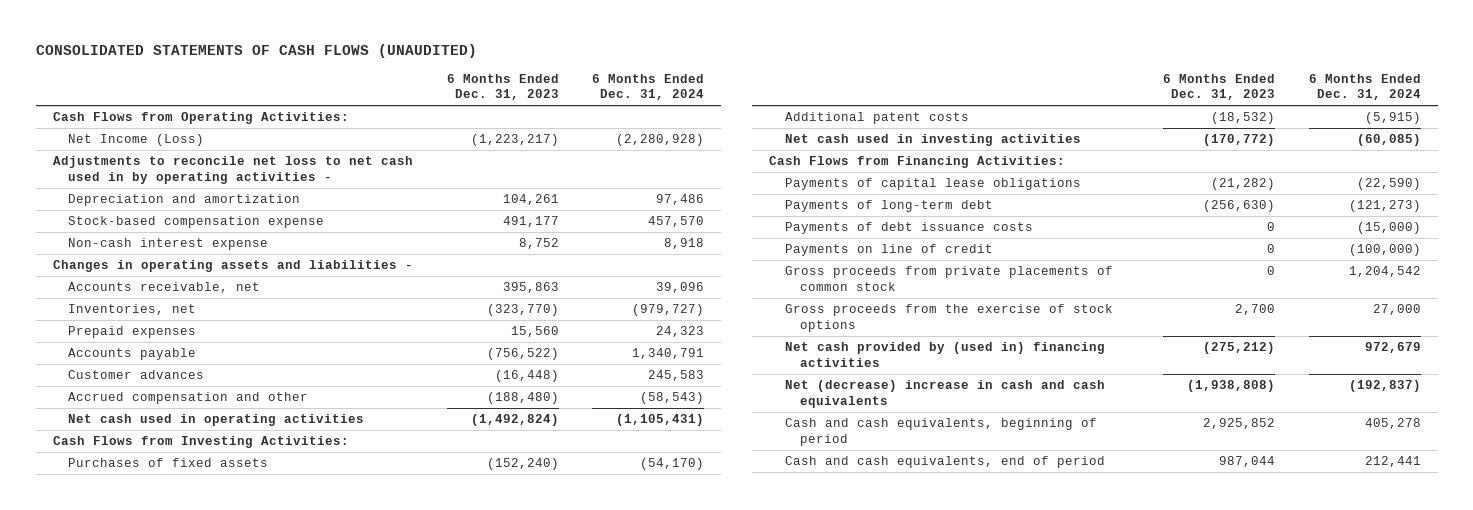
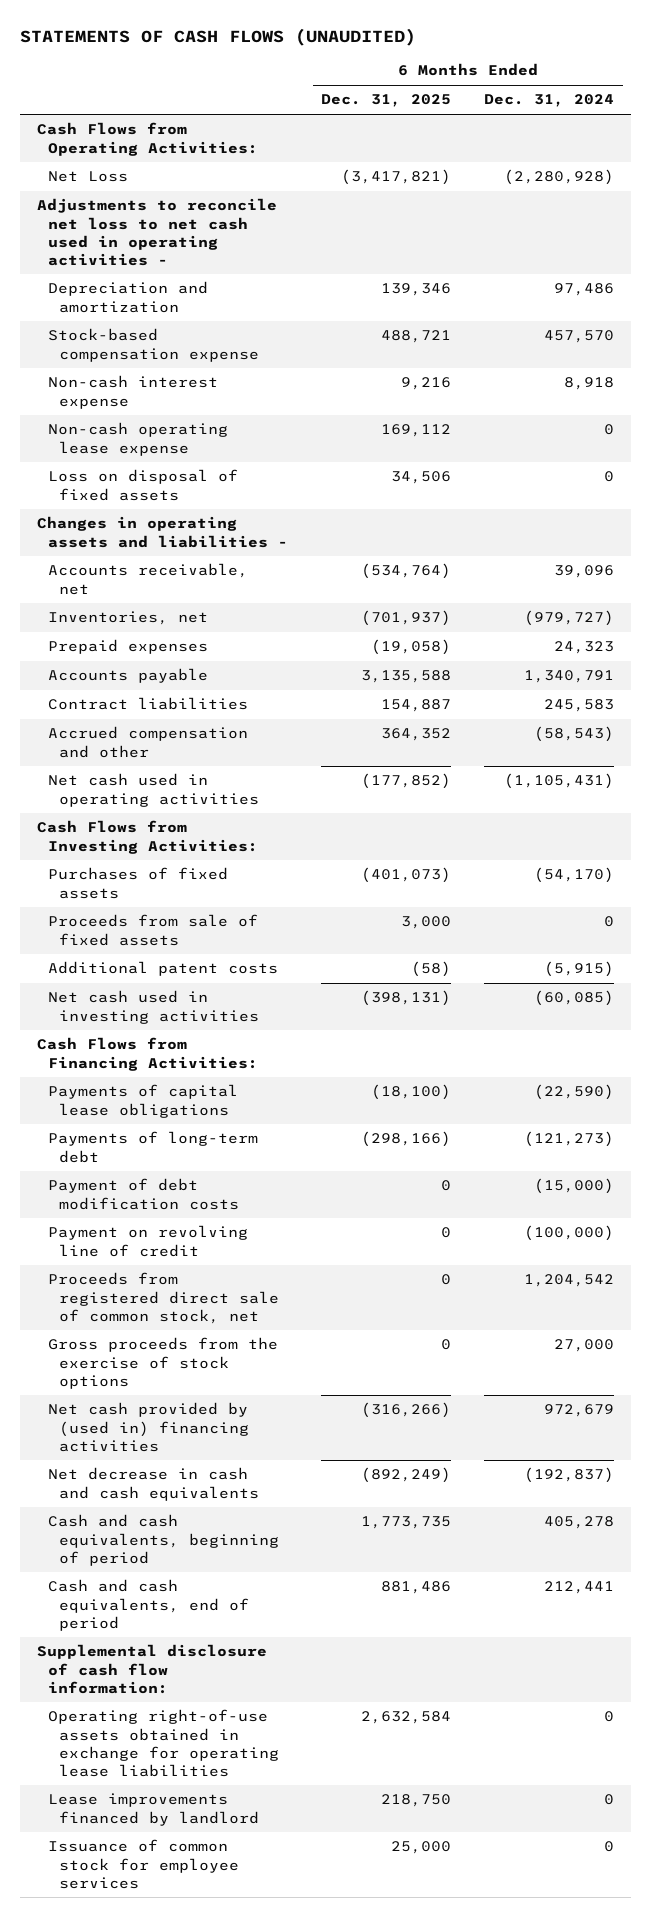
[35,44,477,59] CONSOLIDATED STATEMENTS OF CASH FLOWS (UNAUDITED) -> [20,28,417,47] STATEMENTS OF CASH FLOWS (UNAUDITED)
[446,74,559,101] 6 Months Ended Dec. 31, 2023 -> none
none -> [321,94,452,108] Dec. 31, 2025
[68,134,205,147] Net Income (Loss) -> [47,171,128,183] Net Loss
[52,156,413,184] Adjustments to reconcile net loss to net cash used in by operating activities - -> [36,198,277,266] Adjustments to reconcile net loss to net cash used in operating activities -
none -> [47,422,228,456] Non-cash operating lease expense
none -> [47,469,238,501] Loss on disposal of fixed assets
[68,370,205,380] Customer advances -> [47,697,248,711] Contract liabilities
none -> [47,914,258,946] Proceeds from sale of fixed assets
[784,222,1033,235] Payments of debt issuance costs -> [47,1178,239,1210] Payment of debt modification costs
[784,244,993,257] Payments on line of credit -> [47,1225,248,1257] Payment on revolving line of credit
[784,266,1113,291] Gross proceeds from private placements of common stock -> [47,1272,279,1324] Proceeds from registered direct sale of common stock, net
[784,380,1105,408] Net (decrease) increase in cash and cash equivalents -> [47,1467,259,1501] Net decrease in cash and cash equivalents
none -> [36,1644,267,1694] Supplemental disclosure of cash flow information:
none -> [47,1709,279,1777] Operating right-of-use assets obtained in exchange for operating lease liabilities
none -> [47,1793,259,1826] Lease improvements financed by landlord
none -> [47,1839,239,1889] Issuance of common stock for employee services

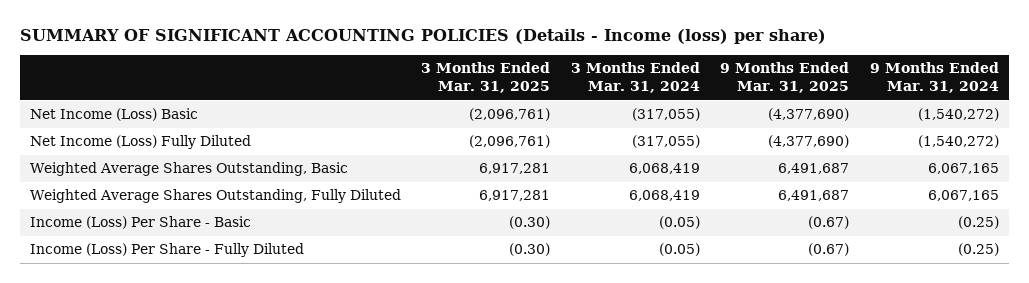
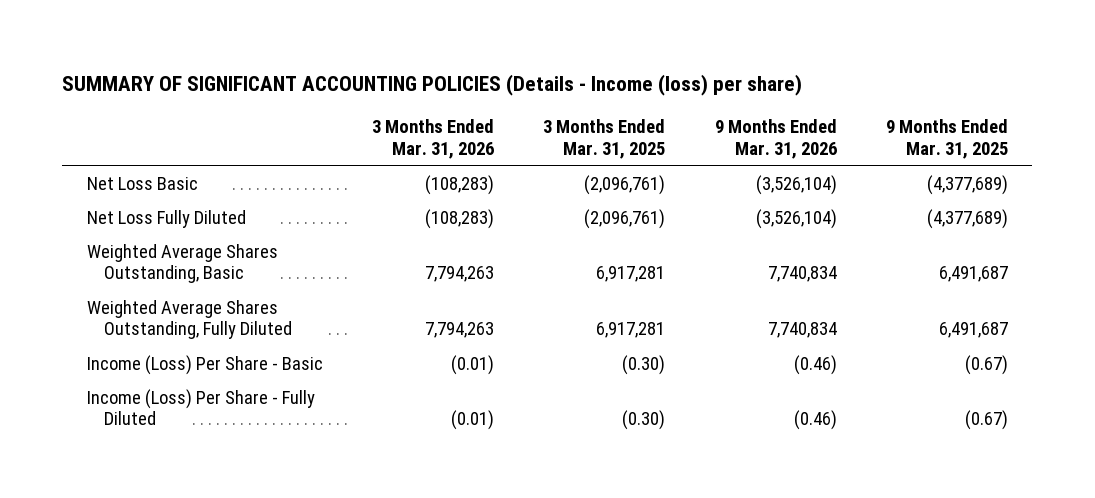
[570,62,700,94] 3 Months Ended Mar. 31, 2024 -> none
[869,62,999,94] 9 Months Ended Mar. 31, 2024 -> none
none -> [372,118,495,159] 3 Months Ended Mar. 31, 2026
none -> [714,118,837,159] 9 Months Ended Mar. 31, 2026
[29,108,198,122] Net Income (Loss) Basic -> [86,176,198,190] Net Loss Basic
[768,108,850,122] (4,377,690) -> [926,174,1008,195] (4,377,689)
[29,135,251,150] Net Income (Loss) Fully Diluted -> [86,209,246,228] Net Loss Fully Diluted
[768,135,850,149] (4,377,690) -> [926,208,1008,229] (4,377,689)

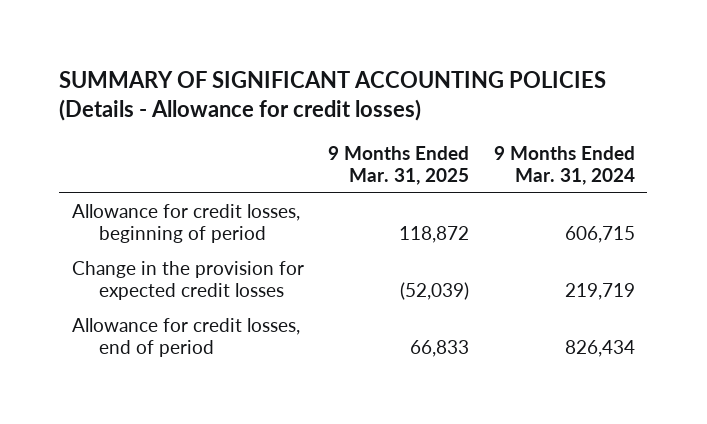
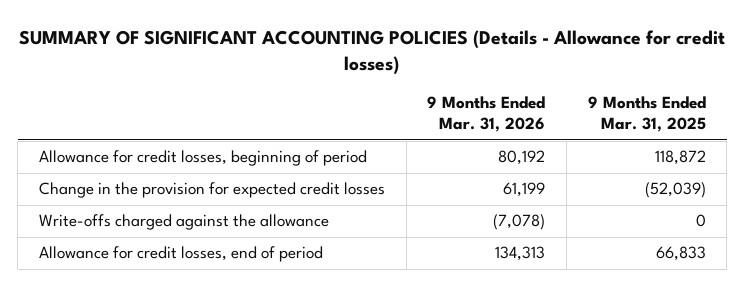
[493,146,635,185] 9 Months Ended Mar. 31, 2024 -> none
none -> [427,96,546,133] 9 Months Ended Mar. 31, 2026
none -> [38,214,329,231] Write-offs charged against the allowance

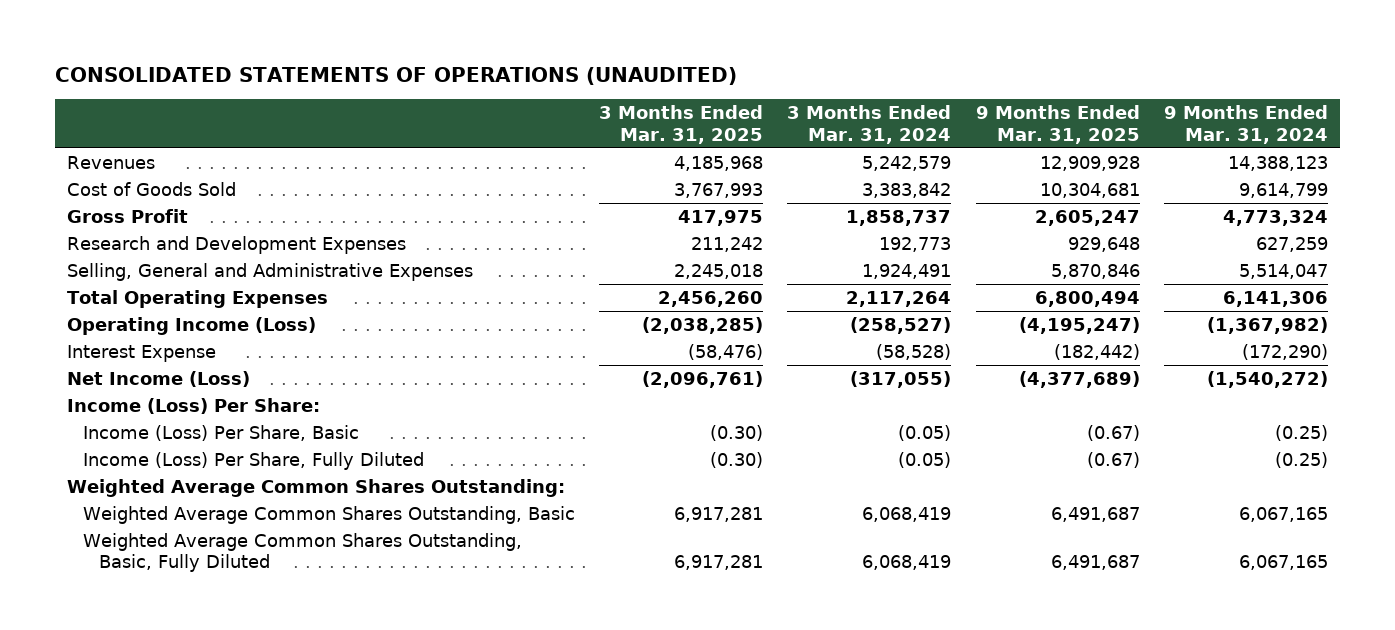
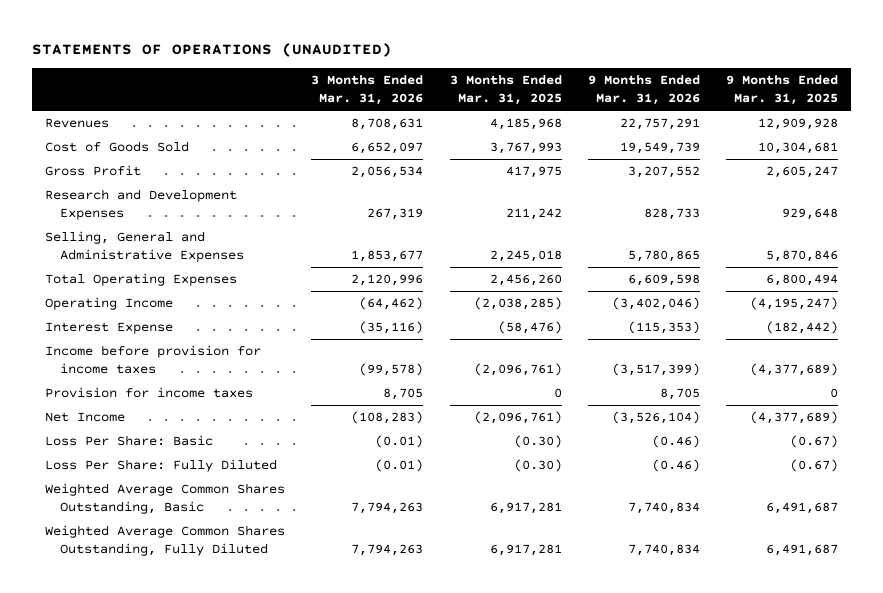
[54,66,737,85] CONSOLIDATED STATEMENTS OF OPERATIONS (UNAUDITED) -> [31,42,392,57] STATEMENTS OF OPERATIONS (UNAUDITED)
[787,104,952,144] 3 Months Ended Mar. 31, 2024 -> none
[1163,104,1328,144] 9 Months Ended Mar. 31, 2024 -> none
none -> [311,75,424,106] 3 Months Ended Mar. 31, 2026
none -> [587,75,700,106] 9 Months Ended Mar. 31, 2026
[67,316,317,335] Operating Income (Loss) -> [45,297,174,311] Operating Income
[67,397,321,414] Income (Loss) Per Share: -> none
[67,478,566,497] Weighted Average Common Shares Outstanding: -> none
none -> [45,345,262,375] Income before provision for income taxes
none -> [45,387,254,399] Provision for income taxes
[67,370,251,387] Net Income (Loss) -> [45,412,126,423] Net Income
[82,424,359,441] Income (Loss) Per Share, Basic -> [45,435,214,447] Loss Per Share: Basic
[82,451,424,470] Income (Loss) Per Share, Fully Diluted -> [45,459,278,473] Loss Per Share: Fully Diluted
[82,532,522,573] Weighted Average Common Shares Outstanding, Basic, Fully Diluted -> [45,525,286,557] Weighted Average Common Shares Outstanding, Fully Diluted

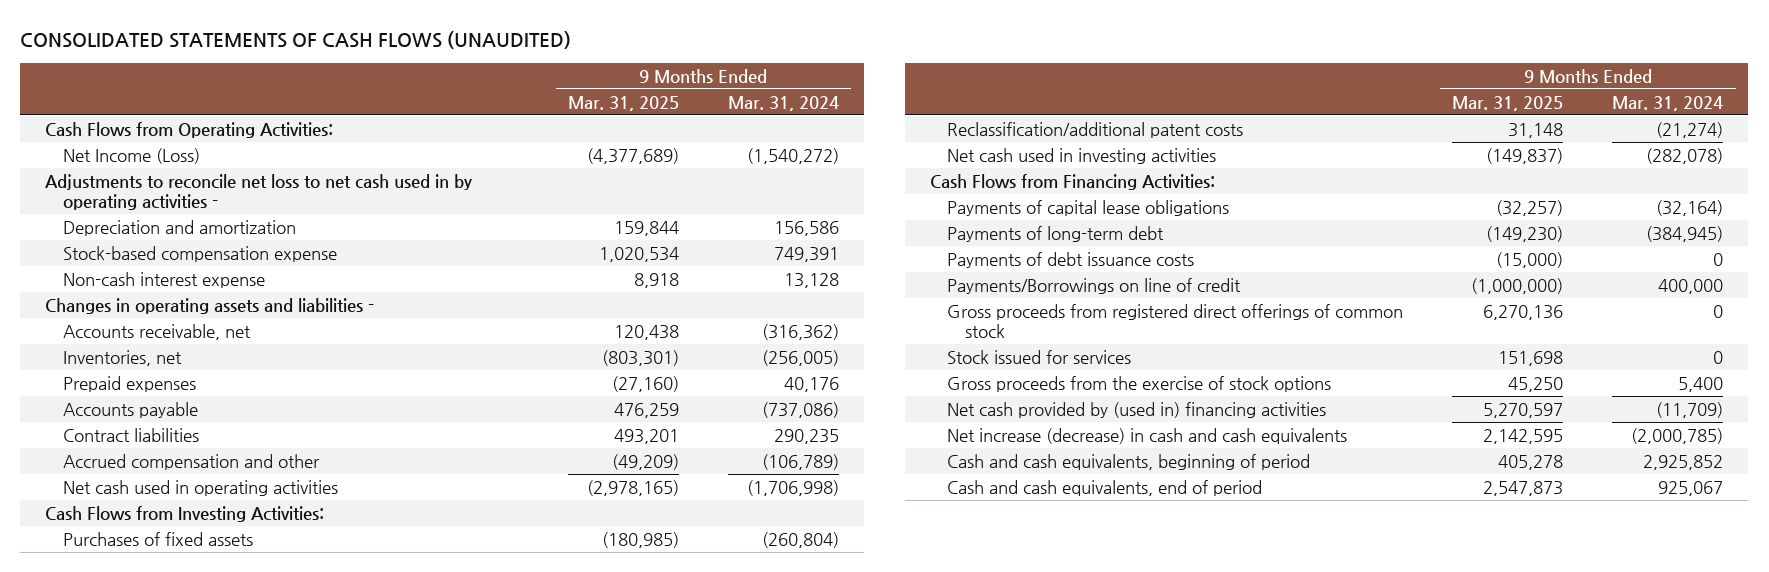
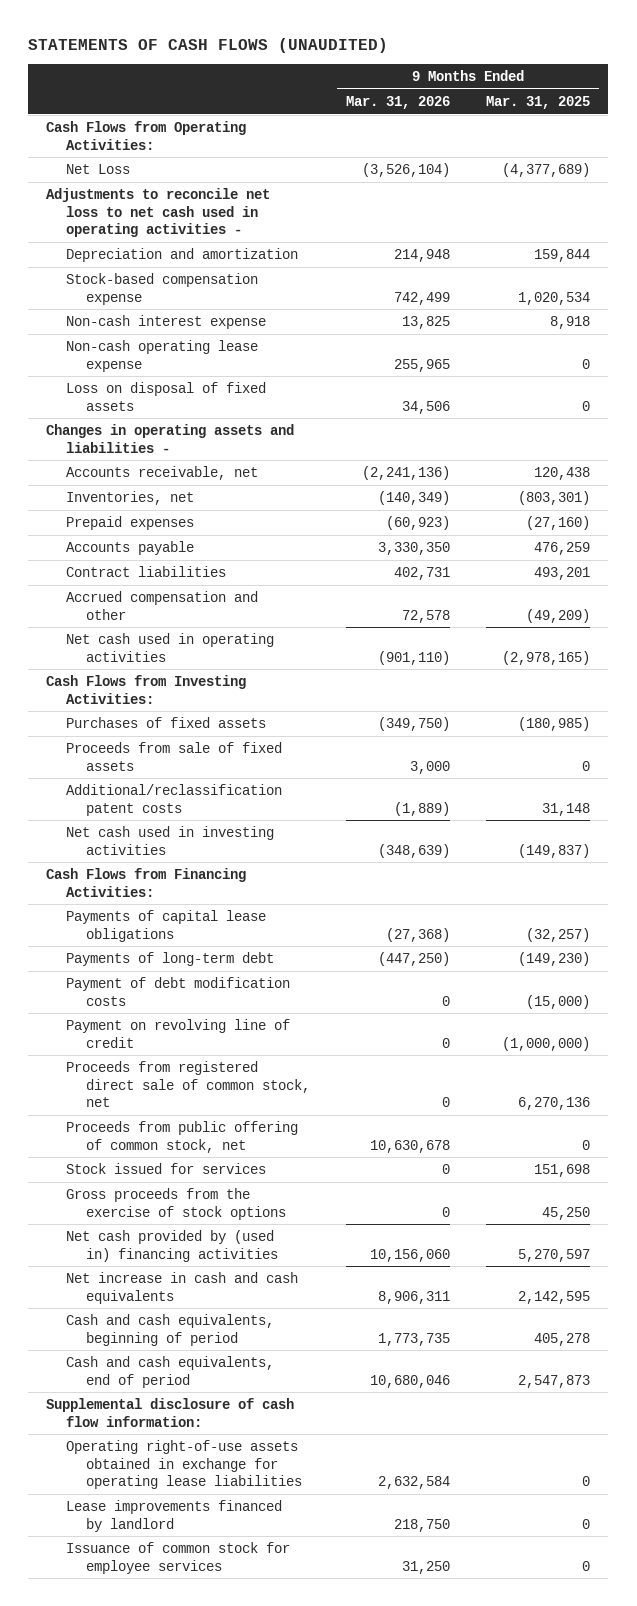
[20,31,572,50] CONSOLIDATED STATEMENTS OF CASH FLOWS (UNAUDITED) -> [28,38,389,54] STATEMENTS OF CASH FLOWS (UNAUDITED)
[727,95,839,111] Mar. 31, 2024 -> none
none -> [346,95,451,109] Mar. 31, 2026
[62,147,200,164] Net Income (Loss) -> [66,163,131,174] Net Loss
[45,173,473,211] Adjustments to reconcile net loss to net cash used in by operating activities - -> [46,187,271,238] Adjustments to reconcile net loss to net cash used in operating activities -
none -> [66,339,259,372] Non-cash operating lease expense
none -> [66,381,267,411] Loss on disposal of fixed assets
none -> [66,741,283,771] Proceeds from sale of fixed assets
[947,121,1244,138] Reclassification/additional patent costs -> [66,783,283,816] Additional/reclassification patent costs
[947,251,1195,268] Payments of debt issuance costs -> [66,976,291,1006] Payment of debt modification costs
[947,277,1242,294] Payments/Borrowings on line of credit -> [66,1018,291,1048] Payment on revolving line of credit
[947,303,1404,339] Gross proceeds from registered direct offerings of common stock -> [66,1060,311,1108] Proceeds from registered direct sale of common stock, net
none -> [66,1120,299,1153] Proceeds from public offering of common stock, net
[947,427,1348,444] Net increase (decrease) in cash and cash equivalents -> [66,1271,299,1304] Net increase in cash and cash equivalents
none -> [46,1397,295,1427] Supplemental disclosure of cash flow information:
none -> [66,1439,303,1490] Operating right-of-use assets obtained in exchange for operating lease liabilities
none -> [66,1499,283,1532] Lease improvements financed by landlord
none -> [66,1541,291,1574] Issuance of common stock for employee services

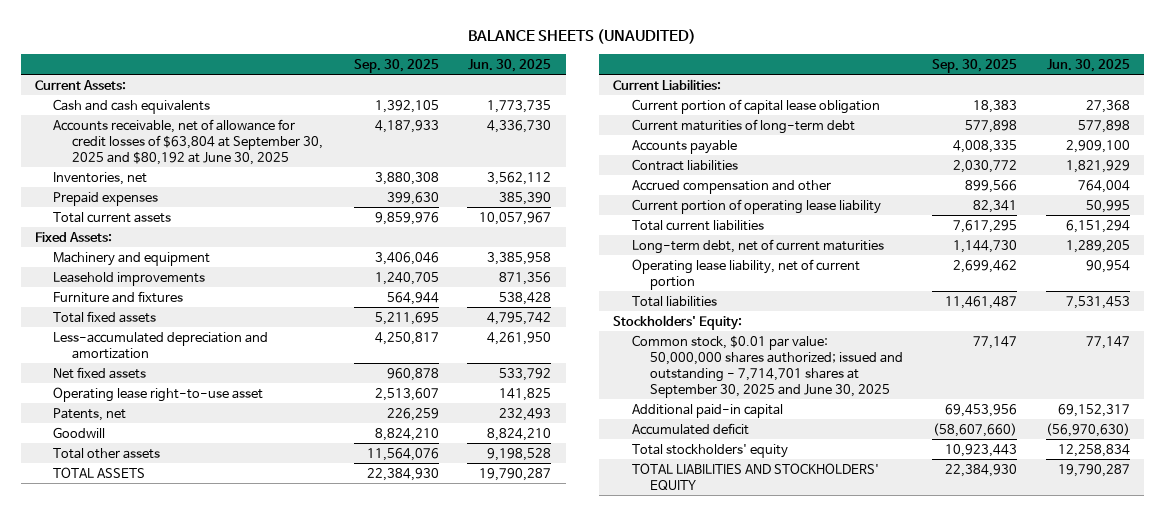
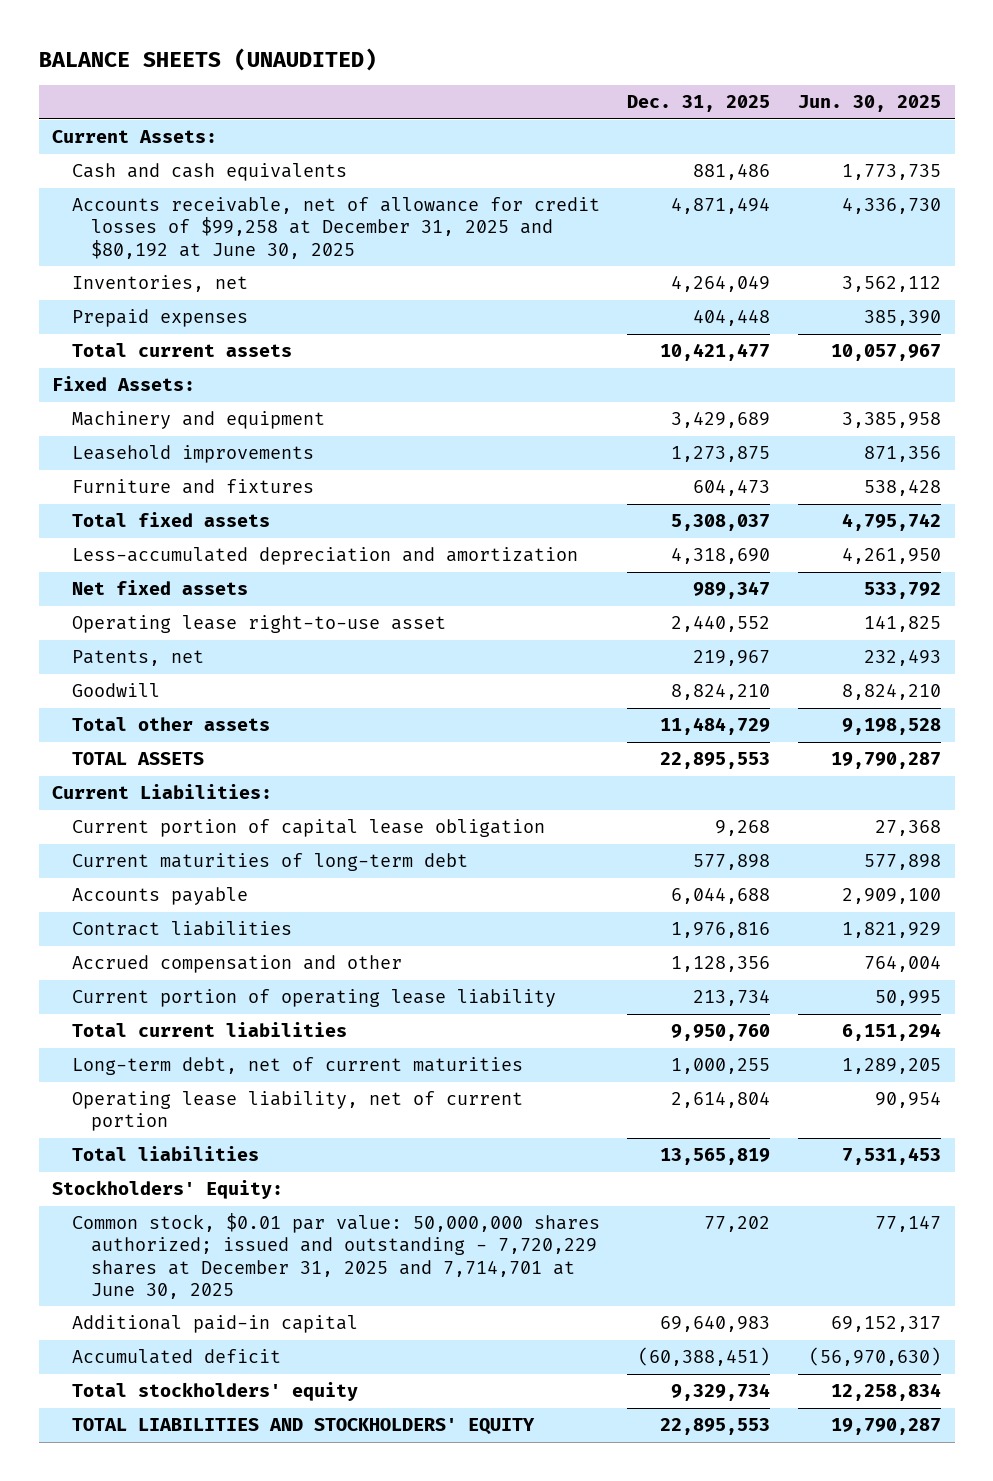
[353,58,439,73] Sep. 30, 2025 -> none
none -> [627,95,771,113] Dec. 31, 2025
[53,118,323,165] Accounts receivable, net of allowance for credit losses of $63,804 at September 30, 2025 and $80,192 at June 30, 2025 -> [71,197,600,259] Accounts receivable, net of allowance for credit losses of $99,258 at December 31, 2025 and $80,192 at June 30, 2025
[631,334,903,399] Common stock, $0.01 par value: 50,000,000 shares authorized; issued and outstanding - 7,714,701 shares at September 30, 2025 and June 30, 2025 -> [71,1213,600,1299] Common stock, $0.01 par value: 50,000,000 shares authorized; issued and outstanding - 7,720,229 shares at December 31, 2025 and 7,714,701 at June 30, 2025

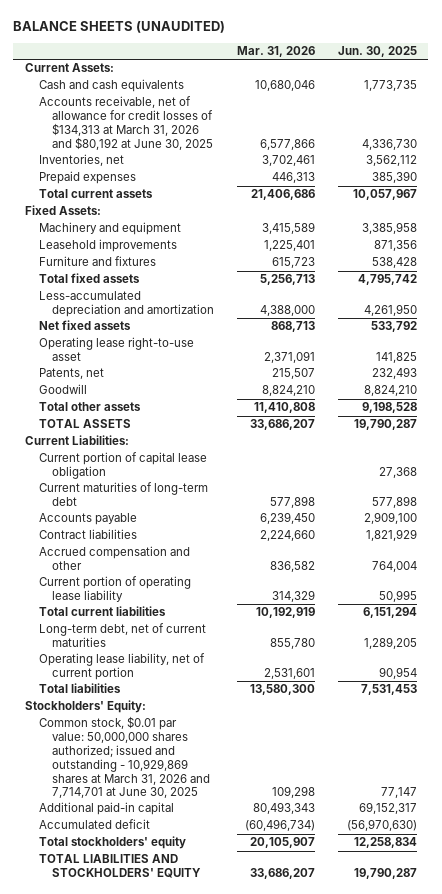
[627,95,771,113] Dec. 31, 2025 -> none
none -> [237,45,316,57] Mar. 31, 2026
[71,197,600,259] Accounts receivable, net of allowance for credit losses of $99,258 at December 31, 2025 and $80,192 at June 30, 2025 -> [38,96,214,150] Accounts receivable, net of allowance for credit losses of $134,313 at March 31, 2026 and $80,192 at June 30, 2025
[71,1213,600,1299] Common stock, $0.01 par value: 50,000,000 shares authorized; issued and outstanding - 7,720,229 shares at December 31, 2025 and 7,714,701 at June 30, 2025 -> [38,716,211,799] Common stock, $0.01 par value: 50,000,000 shares authorized; issued and outstanding - 10,929,869 shares at March 31, 2026 and 7,714,701 at June 30, 2025

